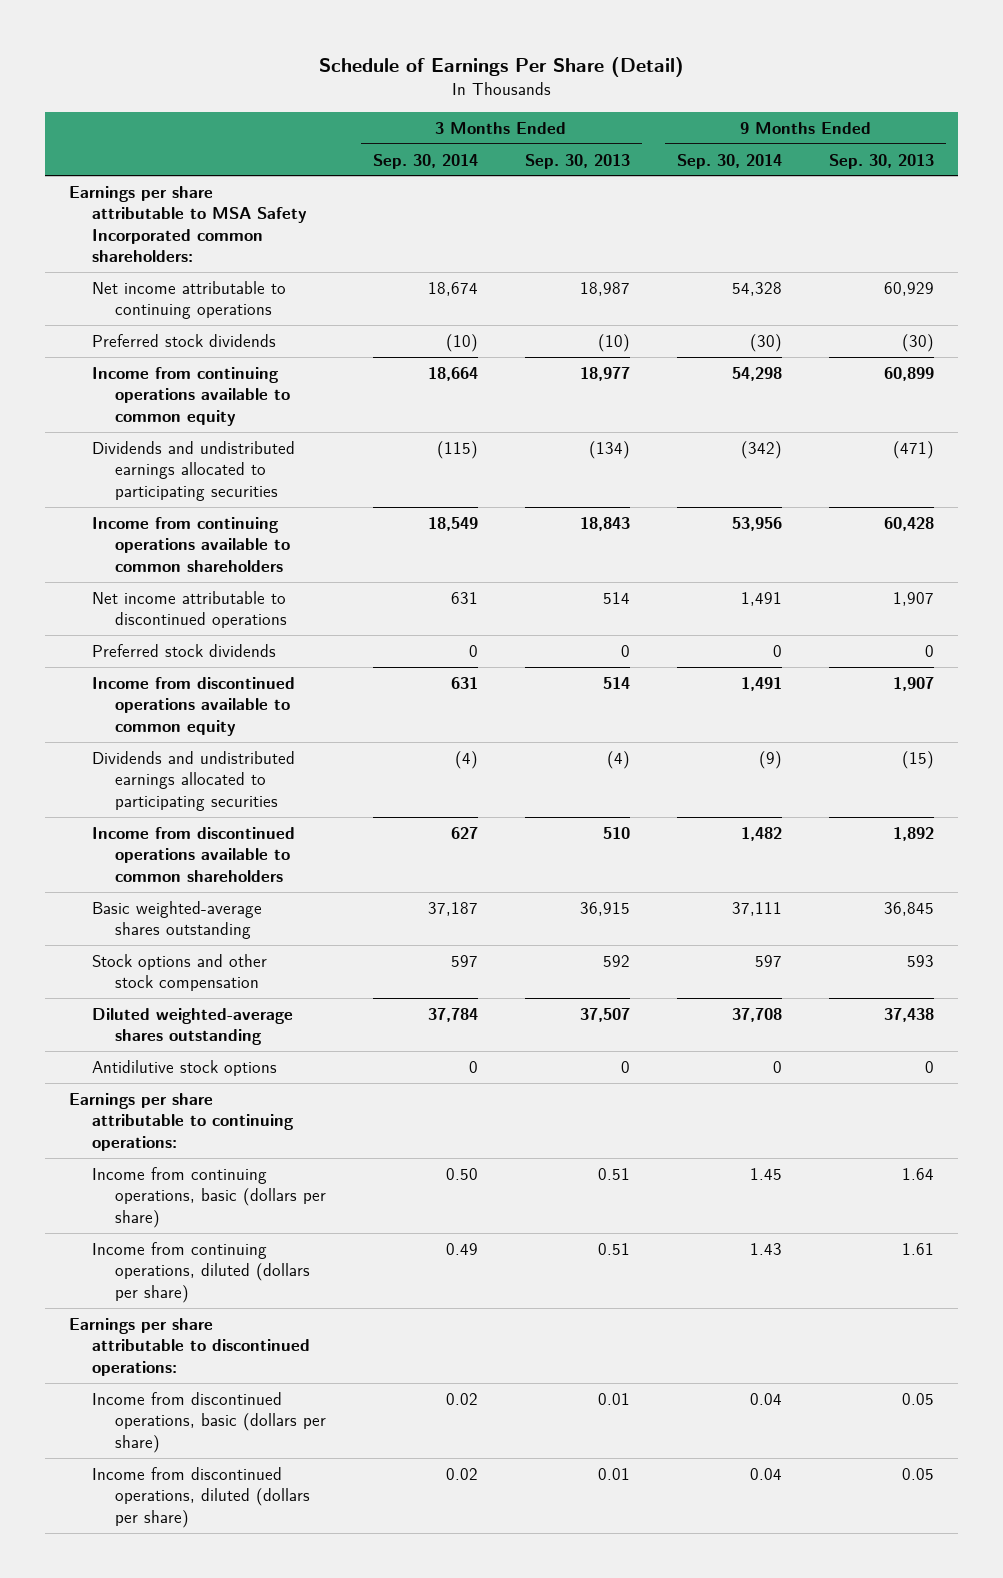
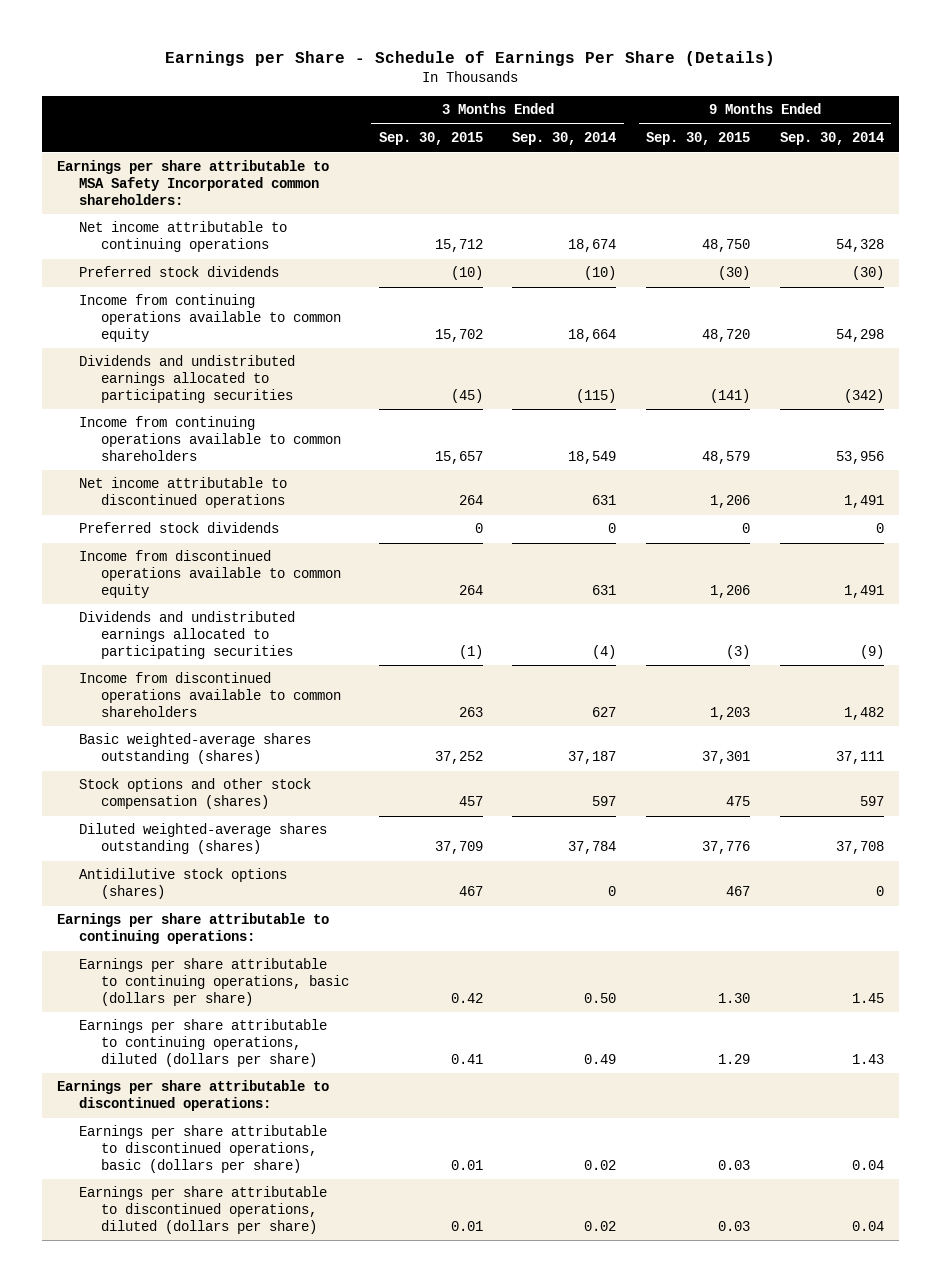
[318,57,684,78] Schedule of Earnings Per Share (Detail) -> [165,51,776,67] Earnings per Share - Schedule of Earnings Per Share (Details)
[525,153,631,169] Sep. 30, 2013 -> none
[829,153,935,169] Sep. 30, 2013 -> none
none -> [378,132,483,146] Sep. 30, 2015
none -> [646,132,751,146] Sep. 30, 2015
[91,900,262,940] Basic weighted-average shares outstanding -> [78,733,311,765] Basic weighted-average shares outstanding (shares)
[91,953,267,992] Stock options and other stock compensation -> [78,778,311,810] Stock options and other stock compensation (shares)
[91,1007,293,1046] Diluted weighted-average shares outstanding -> [78,823,327,855] Diluted weighted-average shares outstanding (shares)
[91,1059,277,1076] Antidilutive stock options -> [78,868,287,900] Antidilutive stock options (shares)
[91,1166,326,1228] Income from continuing operations, basic (dollars per share) -> [78,958,349,1007] Earnings per share attributable to continuing operations, basic (dollars per share)
[91,1241,310,1303] Income from continuing operations, diluted (dollars per share) -> [78,1019,327,1068] Earnings per share attributable to continuing operations, diluted (dollars per share)
[91,1391,326,1453] Income from discontinued operations, basic (dollars per share) -> [78,1125,327,1174] Earnings per share attributable to discontinued operations, basic (dollars per share)
[91,1466,310,1528] Income from discontinued operations, diluted (dollars per share) -> [78,1186,327,1235] Earnings per share attributable to discontinued operations, diluted (dollars per share)

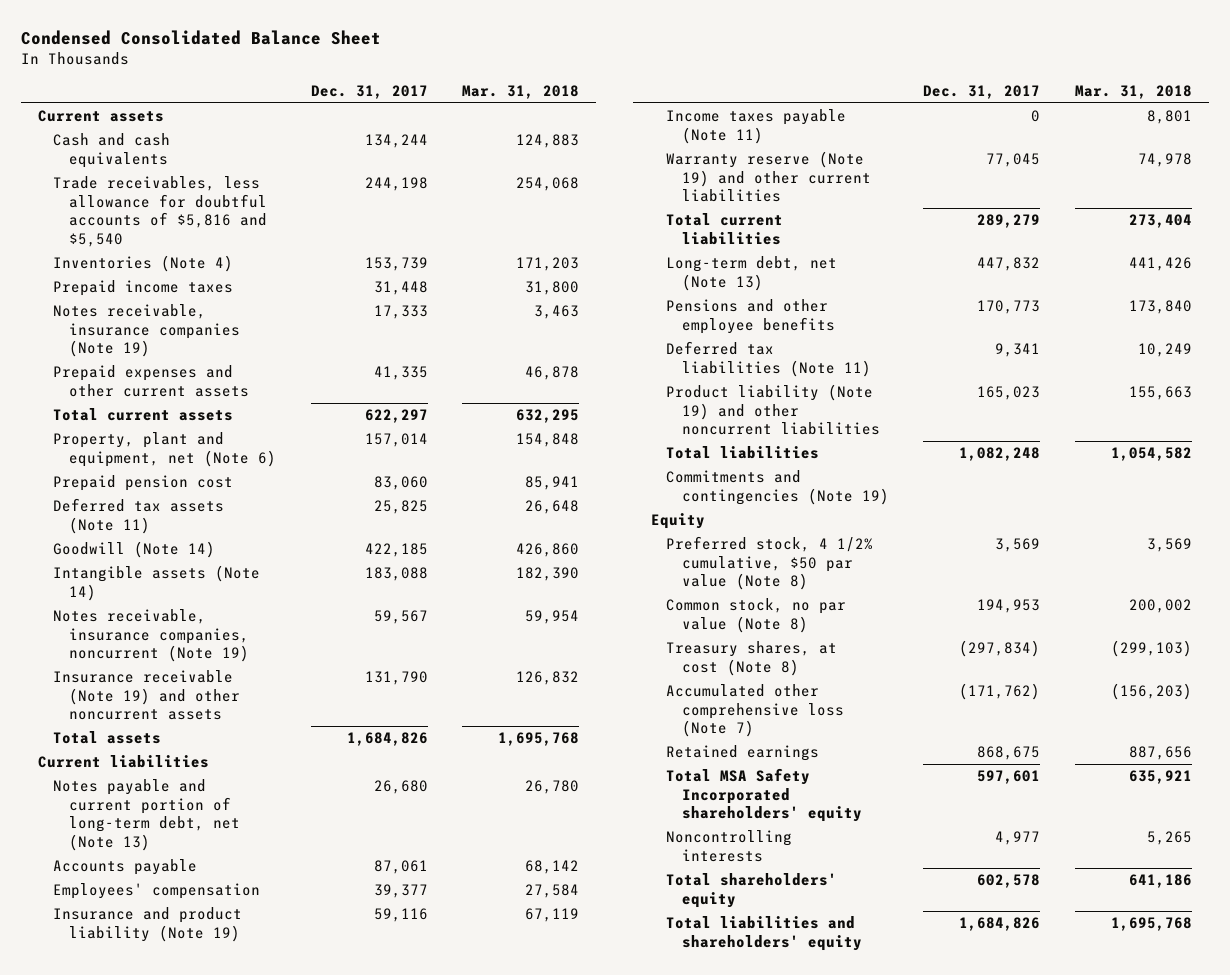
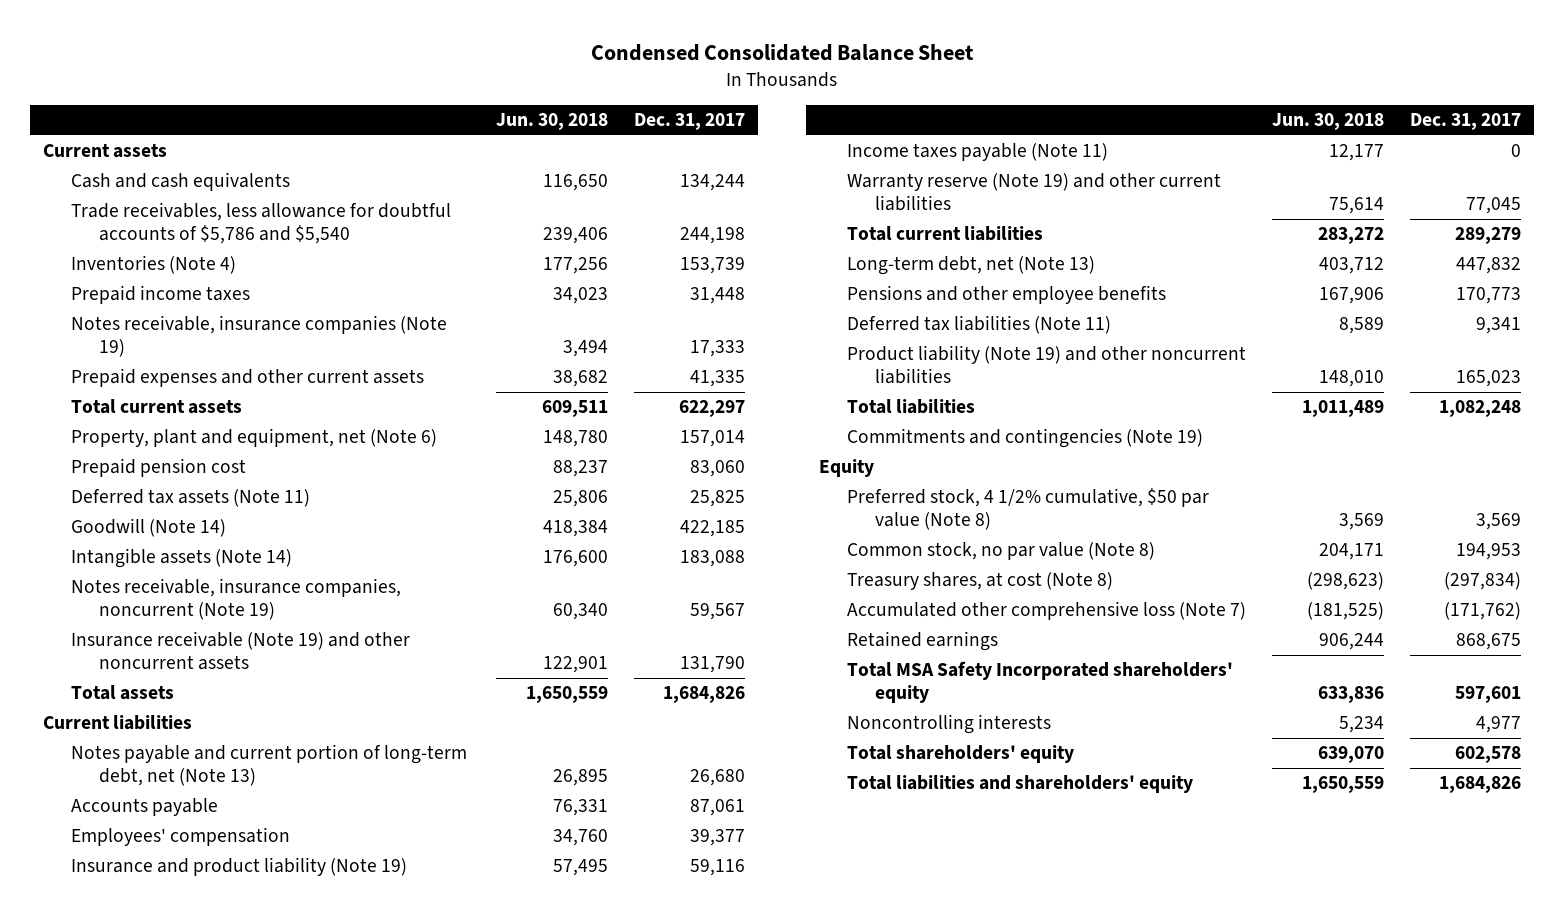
[462,84,580,99] Mar. 31, 2018 -> none
none -> [495,113,608,131] Jun. 30, 2018
[53,176,267,247] Trade receivables, less allowance for doubtful accounts of $5,816 and $5,540 -> [70,202,451,245] Trade receivables, less allowance for doubtful accounts of $5,786 and $5,540

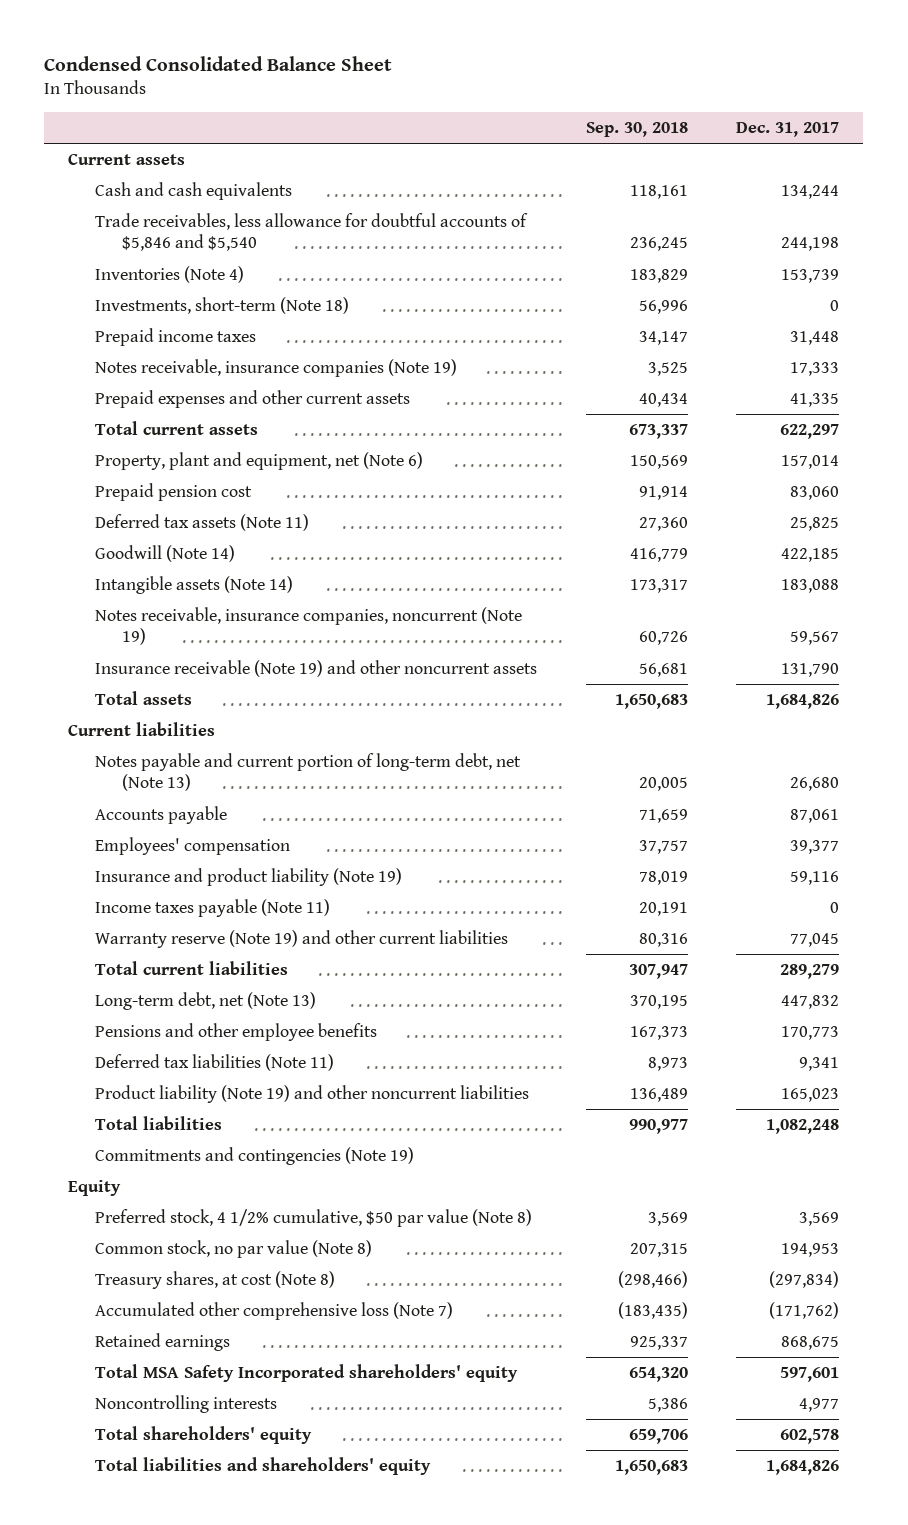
[495,113,608,131] Jun. 30, 2018 -> none
none -> [585,121,688,137] Sep. 30, 2018
[70,202,451,245] Trade receivables, less allowance for doubtful accounts of $5,786 and $5,540 -> [95,212,529,252] Trade receivables, less allowance for doubtful accounts of $5,846 and $5,540
none -> [95,296,350,314] Investments, short-term (Note 18)

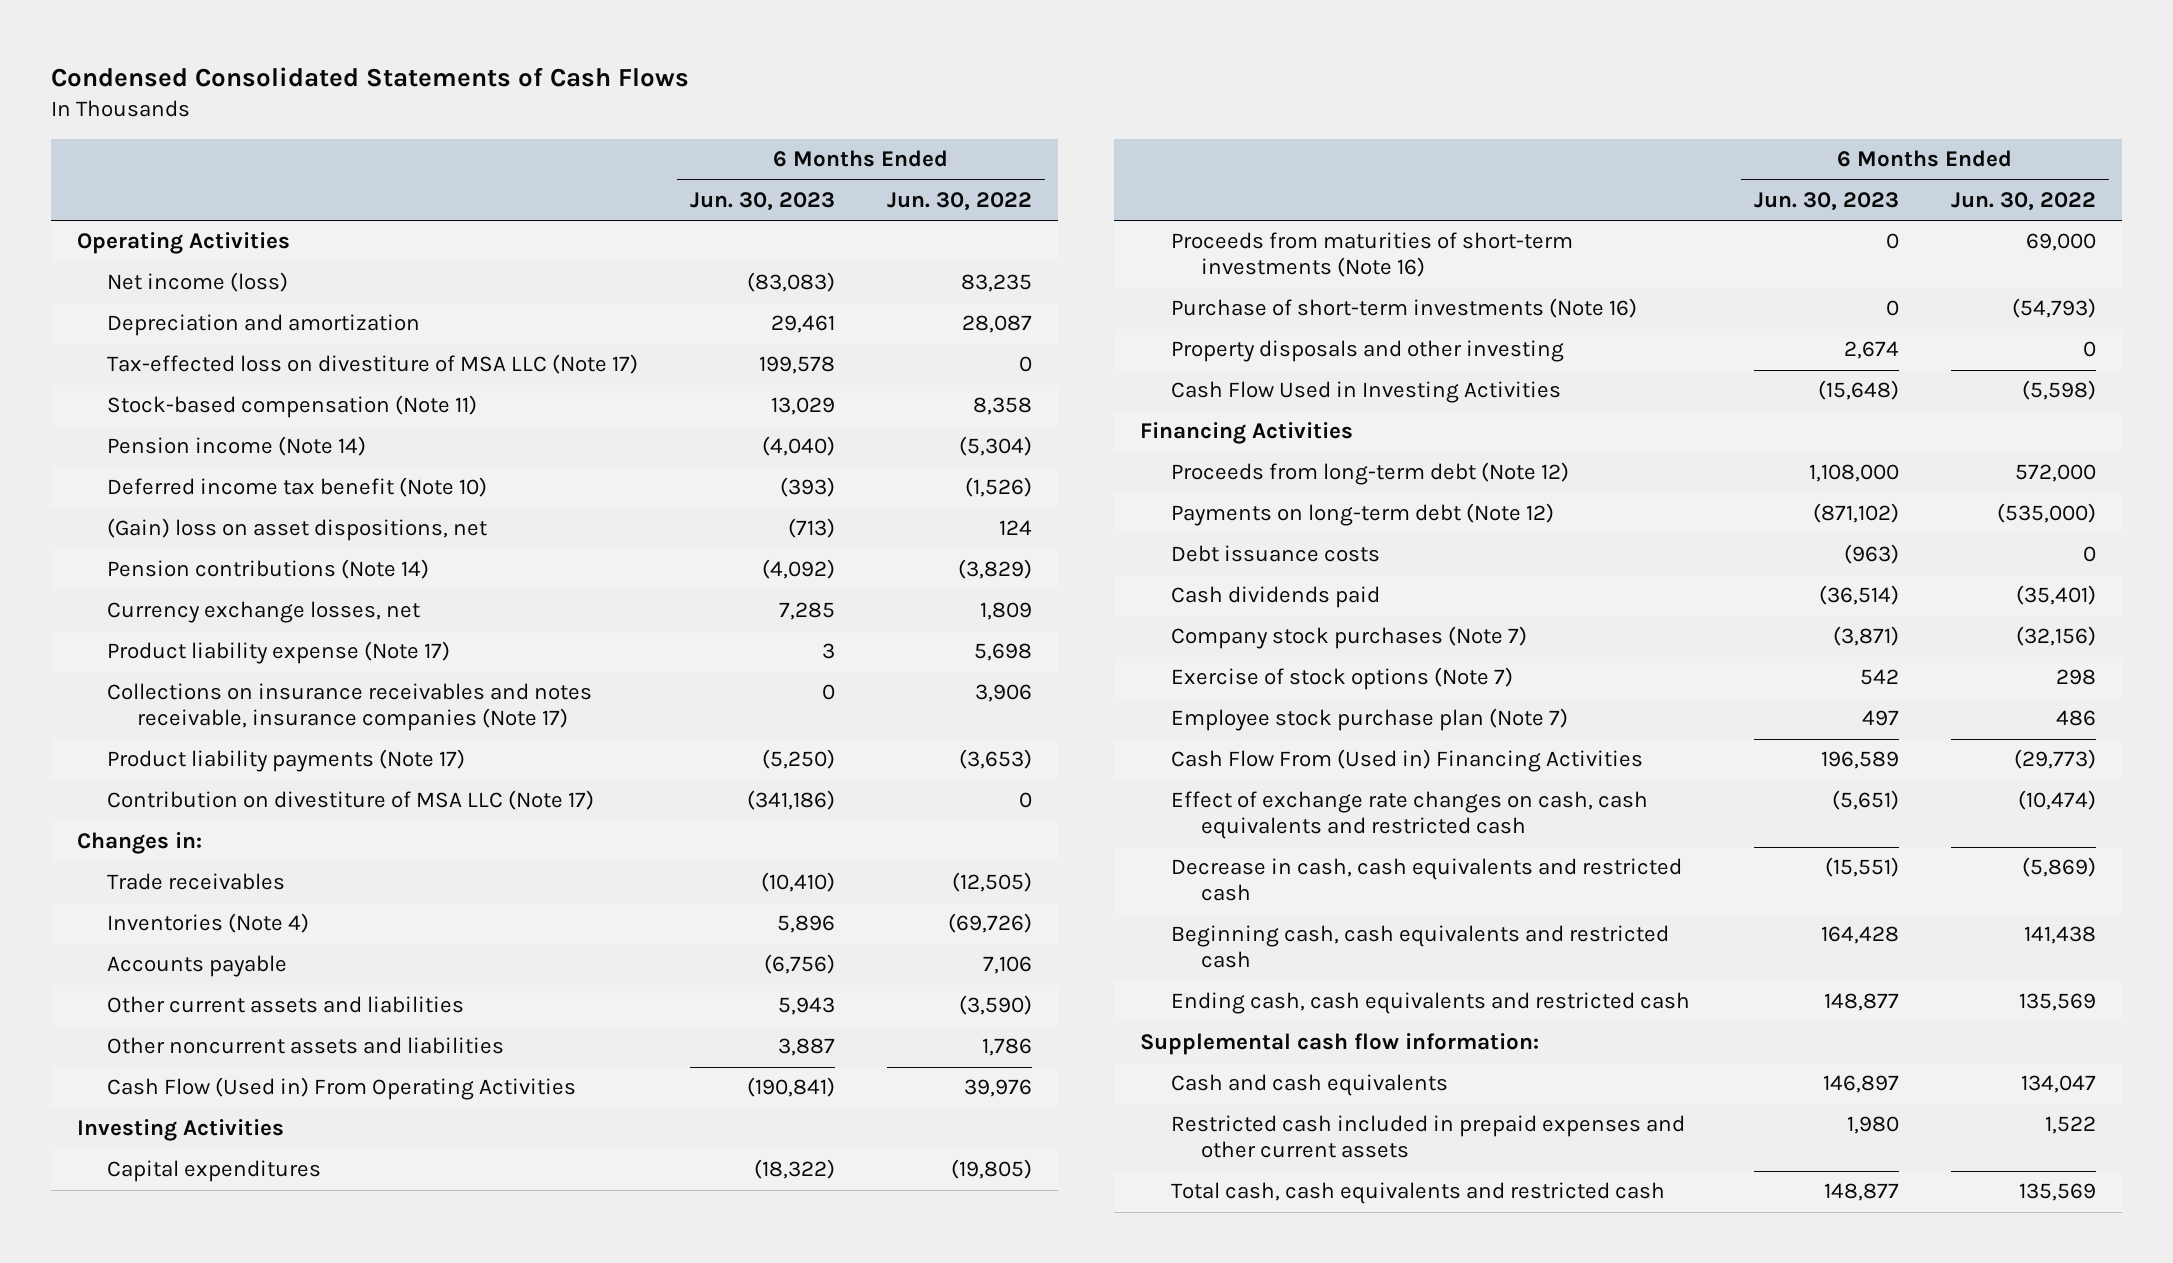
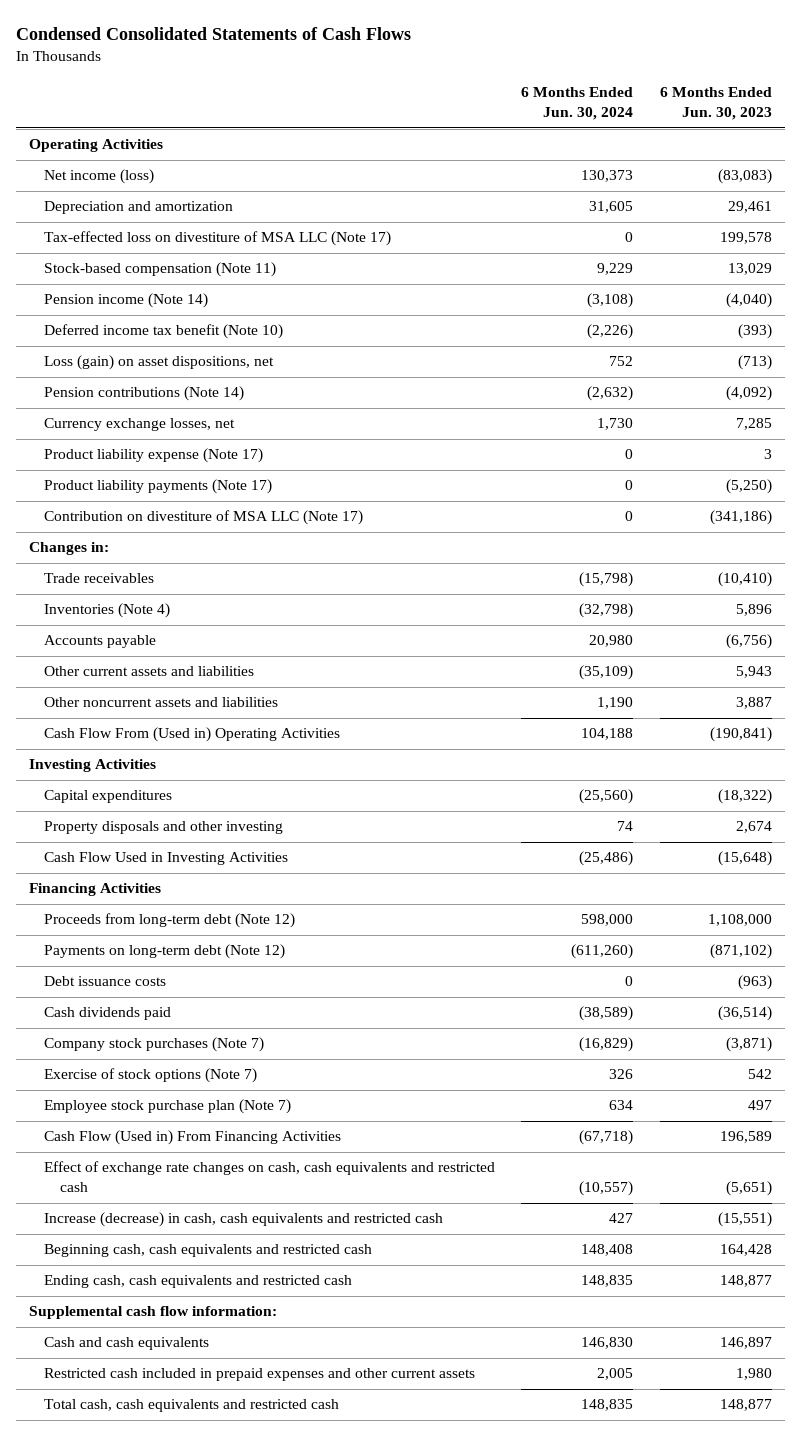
[887,191,1033,211] Jun. 30, 2022 -> none
none -> [521,87,634,121] 6 Months Ended Jun. 30, 2024
[107,518,488,542] (Gain) loss on asset dispositions, net -> [44,355,275,371] Loss (gain) on asset dispositions, net
[107,683,593,732] Collections on insurance receivables and notes receivable, insurance companies (Note 17) -> none
[107,1077,577,1101] Cash Flow (Used in) From Operating Activities -> [44,727,341,743] Cash Flow From (Used in) Operating Activities
[1170,232,1573,278] Proceeds from maturities of short-term investments (Note 16) -> none
[1170,298,1637,319] Purchase of short-term investments (Note 16) -> none
[1170,749,1643,773] Cash Flow From (Used in) Financing Activities -> [44,1130,342,1146] Cash Flow (Used in) From Financing Activities
[1170,858,1682,902] Decrease in cash, cash equivalents and restricted cash -> [44,1212,444,1228] Increase (decrease) in cash, cash equivalents and restricted cash

